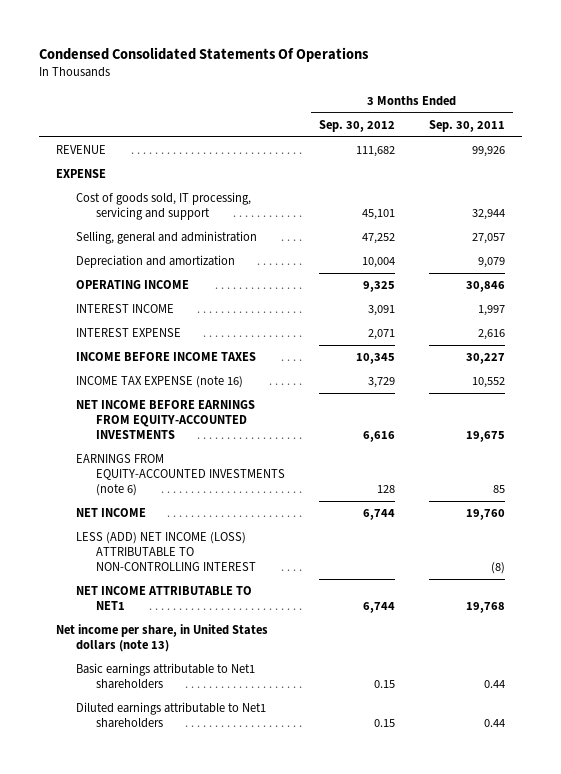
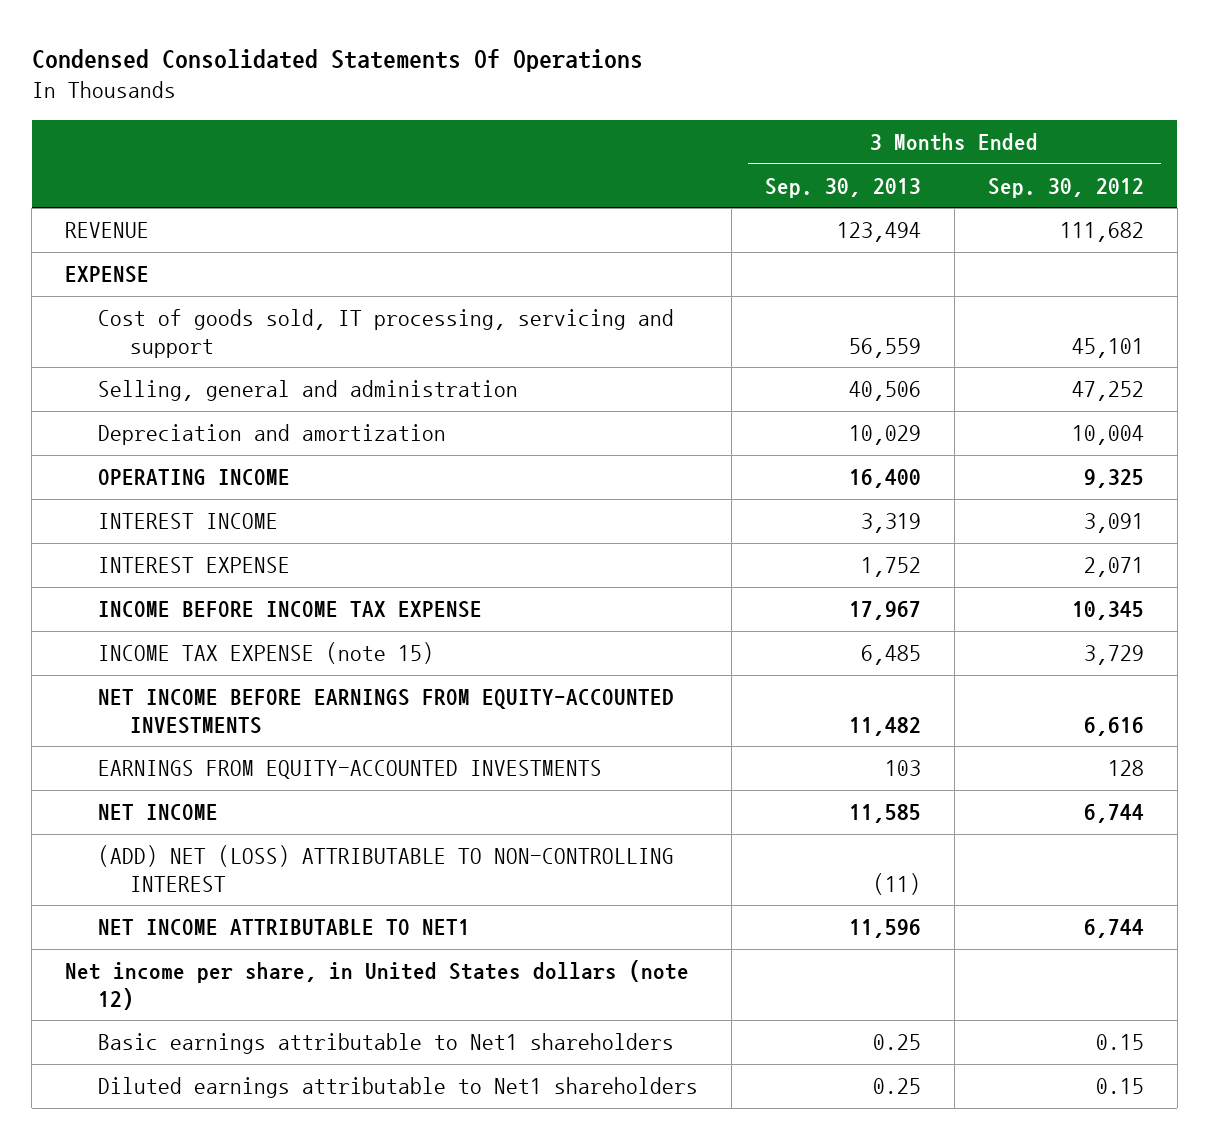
[428,119,505,132] Sep. 30, 2011 -> none
none -> [764,177,921,198] Sep. 30, 2013
[76,352,257,362] INCOME BEFORE INCOME TAXES -> [97,601,482,619] INCOME BEFORE INCOME TAX EXPENSE
[76,376,244,389] INCOME TAX EXPENSE (note 16) -> [97,642,434,665] INCOME TAX EXPENSE (note 15)
[76,454,286,497] EARNINGS FROM EQUITY-ACCOUNTED INVESTMENTS (note 6) -> [97,760,602,780] EARNINGS FROM EQUITY-ACCOUNTED INVESTMENTS
[76,532,257,572] LESS (ADD) NET INCOME (LOSS) ATTRIBUTABLE TO NON-CONTROLLING INTEREST -> [97,845,674,892] (ADD) NET (LOSS) ATTRIBUTABLE TO NON-CONTROLLING INTEREST
[56,624,269,653] Net income per share, in United States dollars (note 13) -> [65,960,690,1010] Net income per share, in United States dollars (note 12)

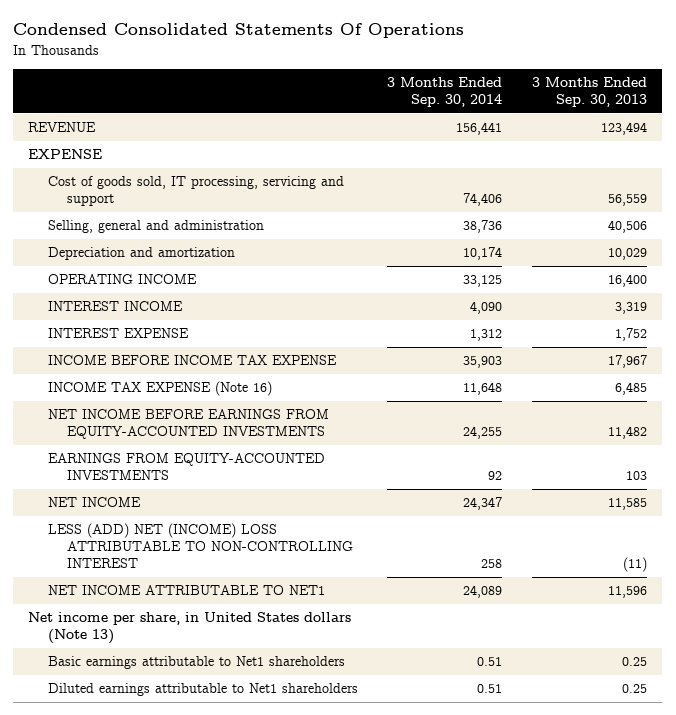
[987,177,1144,198] Sep. 30, 2012 -> none
none -> [387,77,503,108] 3 Months Ended Sep. 30, 2014
[97,642,434,665] INCOME TAX EXPENSE (note 15) -> [47,381,272,397] INCOME TAX EXPENSE (Note 16)
[97,845,674,892] (ADD) NET (LOSS) ATTRIBUTABLE TO NON-CONTROLLING INTEREST -> [47,523,353,569] LESS (ADD) NET (INCOME) LOSS ATTRIBUTABLE TO NON-CONTROLLING INTEREST
[65,960,690,1010] Net income per share, in United States dollars (note 12) -> [28,612,352,645] Net income per share, in United States dollars (Note 13)

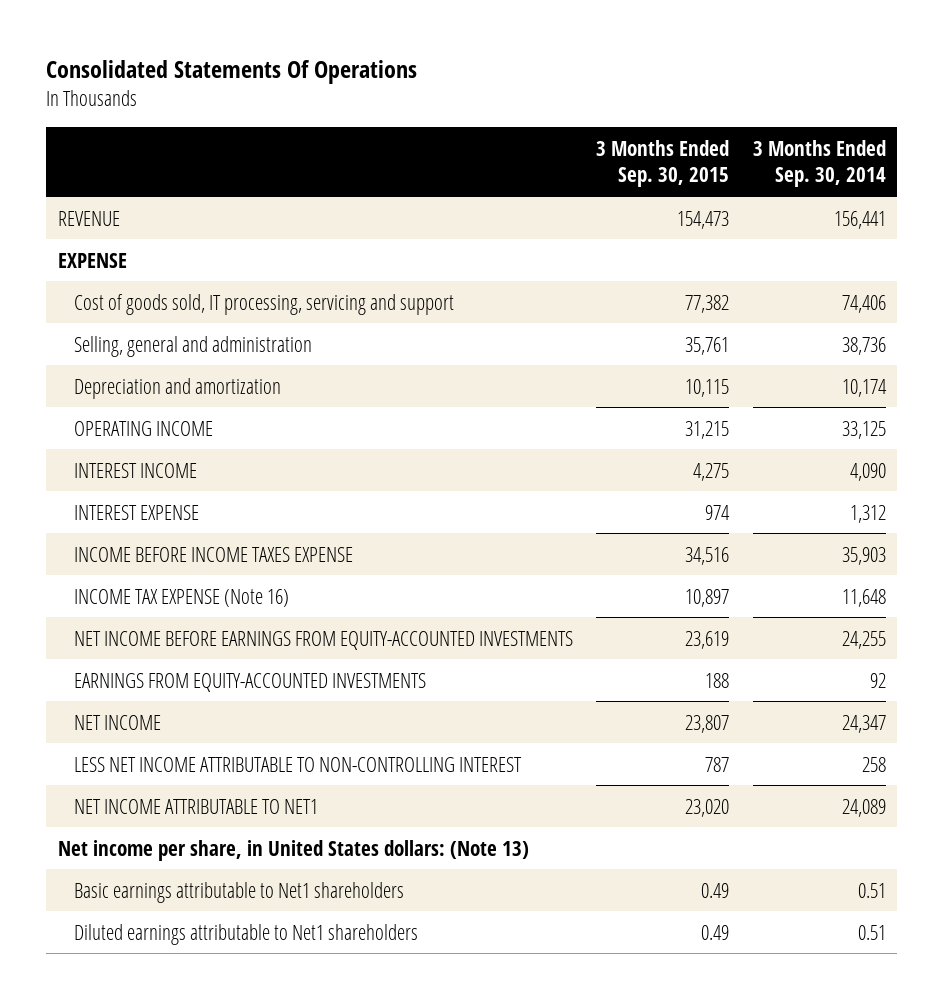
[13,23,465,39] Condensed Consolidated Statements Of Operations -> [45,60,417,85] Consolidated Statements Of Operations
[532,77,648,108] 3 Months Ended Sep. 30, 2013 -> none
none -> [596,139,730,188] 3 Months Ended Sep. 30, 2015
[47,355,337,366] INCOME BEFORE INCOME TAX EXPENSE -> [74,546,354,562] INCOME BEFORE INCOME TAXES EXPENSE
[47,523,353,569] LESS (ADD) NET (INCOME) LOSS ATTRIBUTABLE TO NON-CONTROLLING INTEREST -> [74,756,523,772] LESS NET INCOME ATTRIBUTABLE TO NON-CONTROLLING INTEREST
[28,612,352,645] Net income per share, in United States dollars (Note 13) -> [57,839,529,861] Net income per share, in United States dollars: (Note 13)

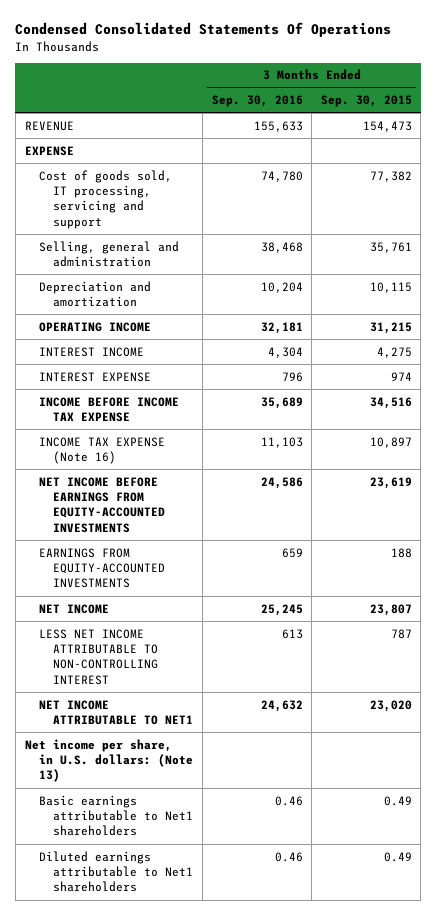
[45,60,417,85] Consolidated Statements Of Operations -> [15,22,392,38] Condensed Consolidated Statements Of Operations
[752,139,886,188] 3 Months Ended Sep. 30, 2014 -> none
none -> [211,94,303,107] Sep. 30, 2016
[74,546,354,562] INCOME BEFORE INCOME TAXES EXPENSE -> [38,396,179,422] INCOME BEFORE INCOME TAX EXPENSE
[57,839,529,861] Net income per share, in United States dollars: (Note 13) -> [24,738,193,783] Net income per share, in U.S. dollars: (Note 13)

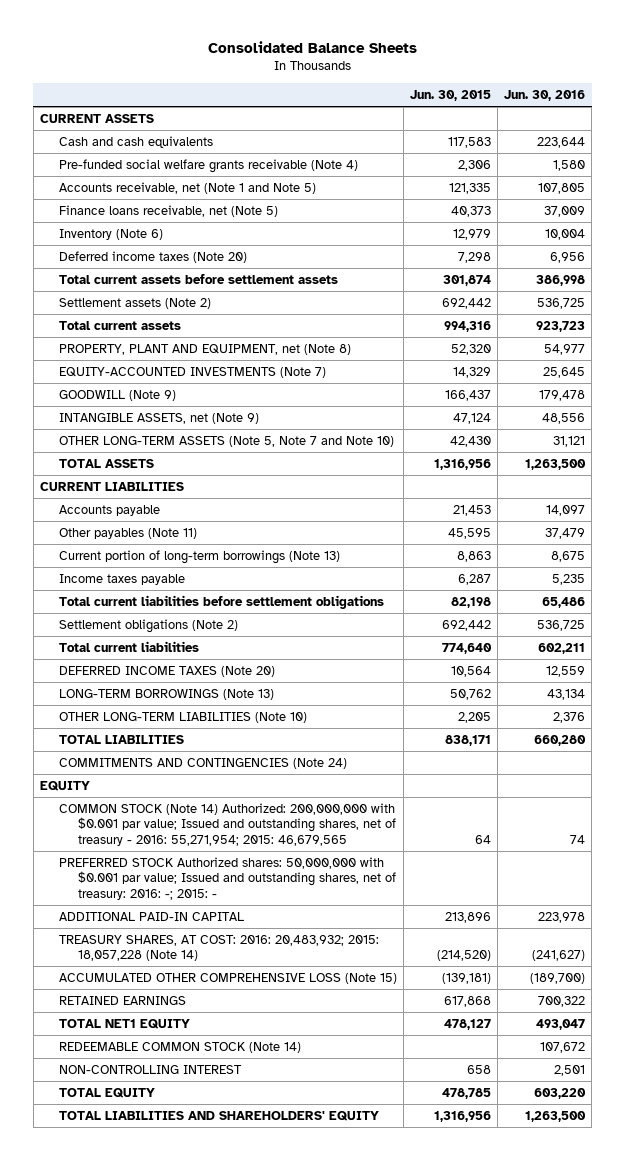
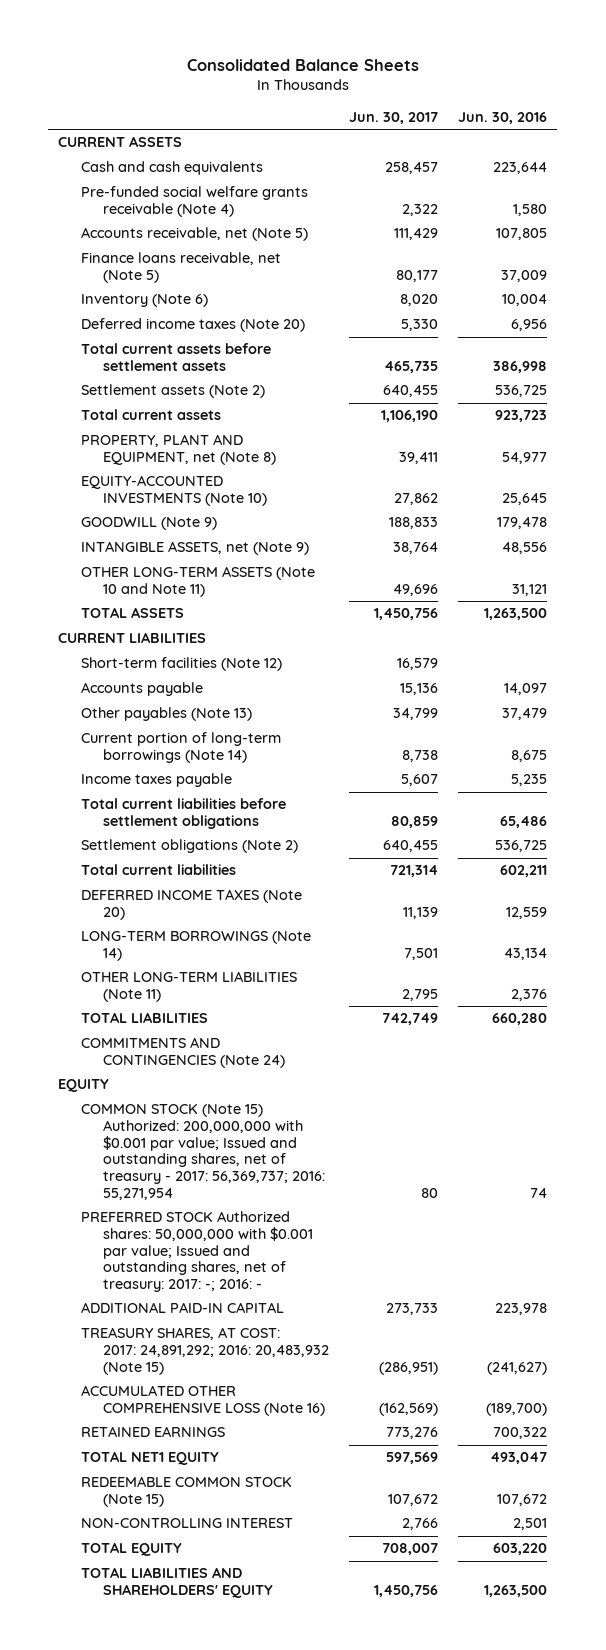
[410,90,492,102] Jun. 30, 2015 -> none
none -> [348,111,438,124] Jun. 30, 2017
[59,181,317,194] Accounts receivable, net (Note 1 and Note 5) -> [80,227,308,242] Accounts receivable, net (Note 5)
[59,366,327,378] EQUITY-ACCOUNTED INVESTMENTS (Note 7) -> [80,475,267,507] EQUITY-ACCOUNTED INVESTMENTS (Note 10)
[59,435,395,447] OTHER LONG-TERM ASSETS (Note 5, Note 7 and Note 10) -> [80,566,315,598] OTHER LONG-TERM ASSETS (Note 10 and Note 11)
none -> [80,657,282,672] Short-term facilities (Note 12)
[59,527,198,539] Other payables (Note 11) -> [80,707,252,722] Other payables (Note 13)
[59,549,341,564] Current portion of long-term borrowings (Note 13) -> [80,732,281,764] Current portion of long-term borrowings (Note 14)
[59,688,275,700] LONG-TERM BORROWINGS (Note 13) -> [80,931,311,962] LONG-TERM BORROWINGS (Note 14)
[59,711,308,723] OTHER LONG-TERM LIABILITIES (Note 10) -> [80,971,297,1003] OTHER LONG-TERM LIABILITIES (Note 11)
[59,802,397,847] COMMON STOCK (Note 14) Authorized: 200,000,000 with $0.001 par value; Issued and outstanding shares, net of treasury - 2016: 55,271,954; 2015: 46,679,565 -> [80,1104,325,1200] COMMON STOCK (Note 15) Authorized: 200,000,000 with $0.001 par value; Issued and outstanding shares, net of treasury - 2017: 56,369,737; 2016: 55,271,954
[59,856,397,901] PREFERRED STOCK Authorized shares: 50,000,000 with $0.001 par value; Issued and outstanding shares, net of treasury: 2016: -; 2015: - -> [80,1211,313,1293] PREFERRED STOCK Authorized shares: 50,000,000 with $0.001 par value; Issued and outstanding shares, net of treasury: 2017: -; 2016: -
[59,934,380,962] TREASURY SHARES, AT COST: 2016: 20,483,932; 2015: 18,057,228 (Note 14) -> [80,1327,329,1375] TREASURY SHARES, AT COST: 2017: 24,891,292; 2016: 20,483,932 (Note 15)
[59,972,398,984] ACCUMULATED OTHER COMPREHENSIVE LOSS (Note 15) -> [80,1385,325,1417] ACCUMULATED OTHER COMPREHENSIVE LOSS (Note 16)
[59,1041,302,1053] REDEEMABLE COMMON STOCK (Note 14) -> [80,1476,292,1508] REDEEMABLE COMMON STOCK (Note 15)

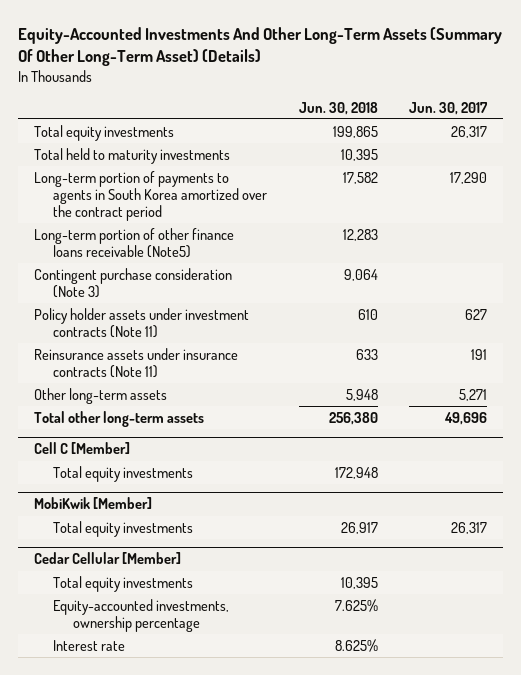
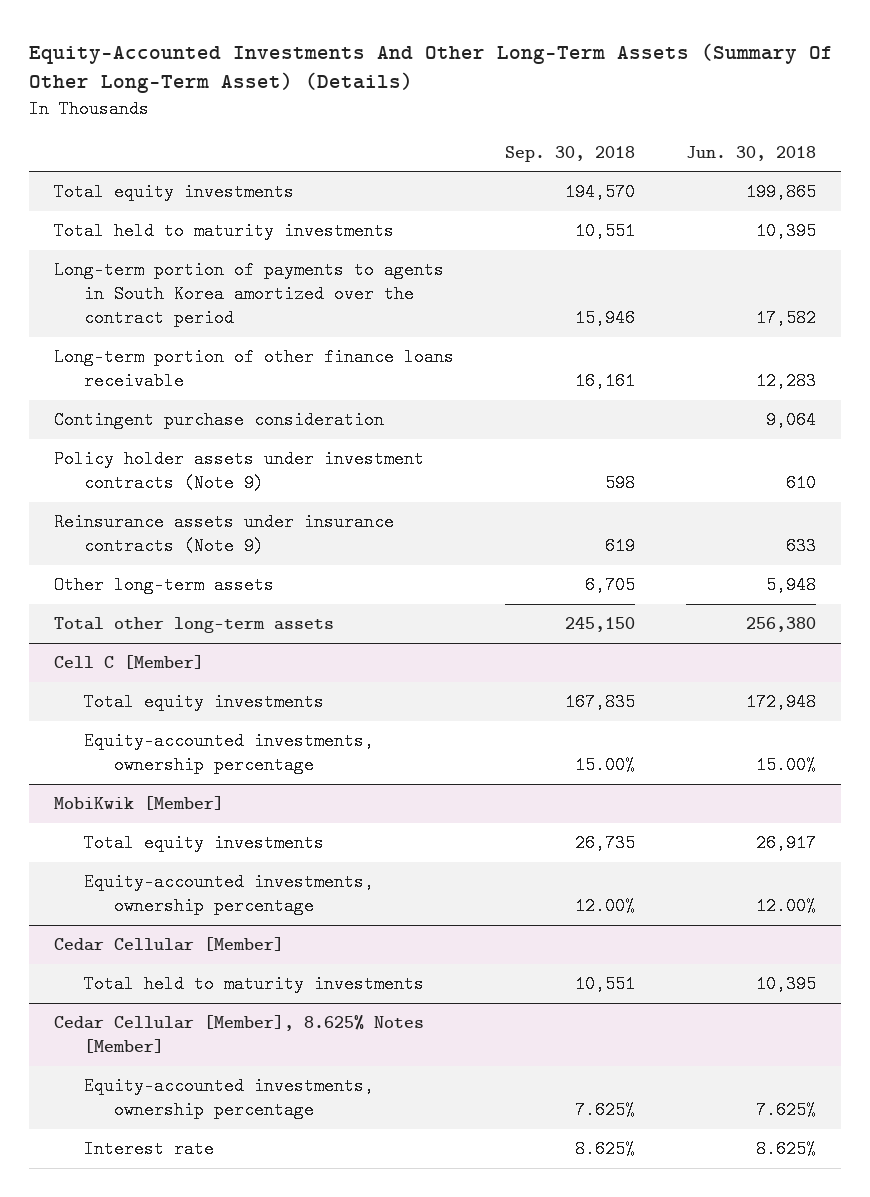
[409,101,489,115] Jun. 30, 2017 -> none
none -> [505,145,636,162] Sep. 30, 2018
[33,227,234,258] Long-term portion of other finance loans receivable (Note5) -> [54,348,455,391] Long-term portion of other finance loans receivable
[33,267,232,298] Contingent purchase consideration (Note 3) -> [54,411,385,430] Contingent purchase consideration
[33,307,249,338] Policy holder assets under investment contracts (Note 11) -> [54,450,425,493] Policy holder assets under investment contracts (Note 9)
[33,347,238,378] Reinsurance assets under insurance contracts (Note 11) -> [54,513,395,556] Reinsurance assets under insurance contracts (Note 9)
none -> [84,732,375,775] Equity-accounted investments, ownership percentage
none -> [84,873,375,916] Equity-accounted investments, ownership percentage
[53,575,194,592] Total equity investments -> [84,975,425,994] Total held to maturity investments
none -> [54,1015,425,1054] Cedar Cellular [Member], 8.625% Notes [Member]

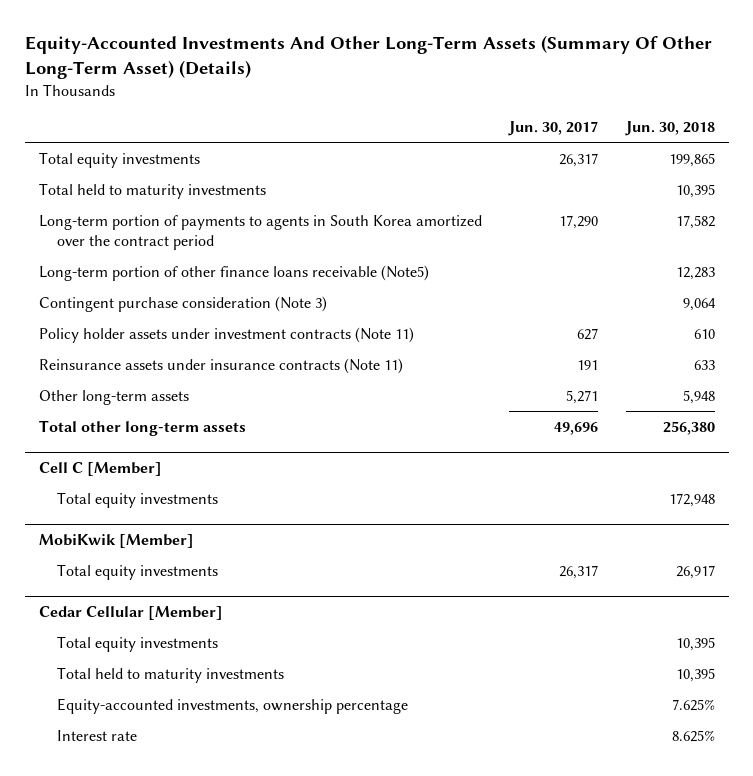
[505,145,636,162] Sep. 30, 2018 -> none
none -> [508,120,599,136] Jun. 30, 2017
[54,348,455,391] Long-term portion of other finance loans receivable -> [38,264,429,281] Long-term portion of other finance loans receivable (Note5)
[54,411,385,430] Contingent purchase consideration -> [38,295,327,312] Contingent purchase consideration (Note 3)
[54,450,425,493] Policy holder assets under investment contracts (Note 9) -> [38,326,414,343] Policy holder assets under investment contracts (Note 11)
[54,513,395,556] Reinsurance assets under insurance contracts (Note 9) -> [38,357,403,374] Reinsurance assets under insurance contracts (Note 11)
[84,732,375,775] Equity-accounted investments, ownership percentage -> none
[84,873,375,916] Equity-accounted investments, ownership percentage -> none
none -> [56,635,218,652] Total equity investments
[54,1015,425,1054] Cedar Cellular [Member], 8.625% Notes [Member] -> none

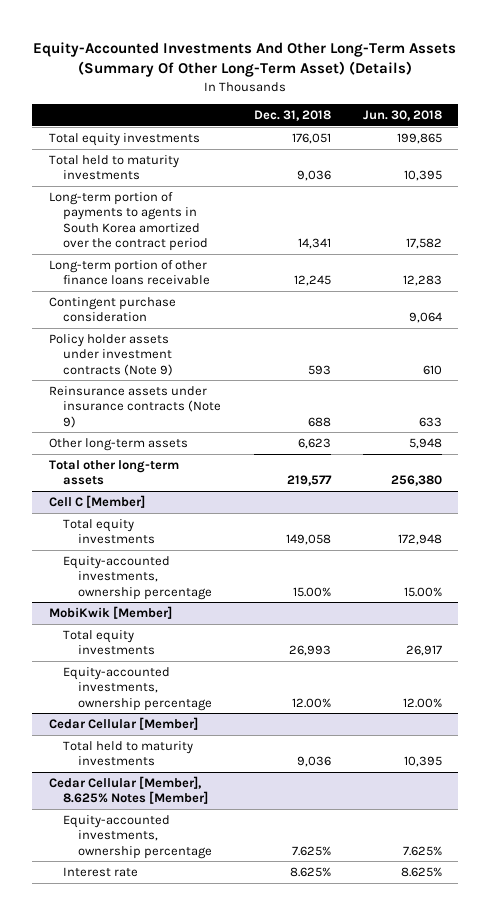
[508,120,599,136] Jun. 30, 2017 -> none
none -> [253,109,331,121] Dec. 31, 2018
[38,264,429,281] Long-term portion of other finance loans receivable (Note5) -> [48,260,211,286] Long-term portion of other finance loans receivable
[38,295,327,312] Contingent purchase consideration (Note 3) -> [48,297,176,323] Contingent purchase consideration
[38,326,414,343] Policy holder assets under investment contracts (Note 11) -> [48,334,174,376] Policy holder assets under investment contracts (Note 9)
[38,357,403,374] Reinsurance assets under insurance contracts (Note 11) -> [48,386,222,428] Reinsurance assets under insurance contracts (Note 9)
none -> [63,556,212,600] Equity-accounted investments, ownership percentage
none -> [63,667,212,711] Equity-accounted investments, ownership percentage
[56,635,218,652] Total equity investments -> none
none -> [48,776,209,805] Cedar Cellular [Member], 8.625% Notes [Member]

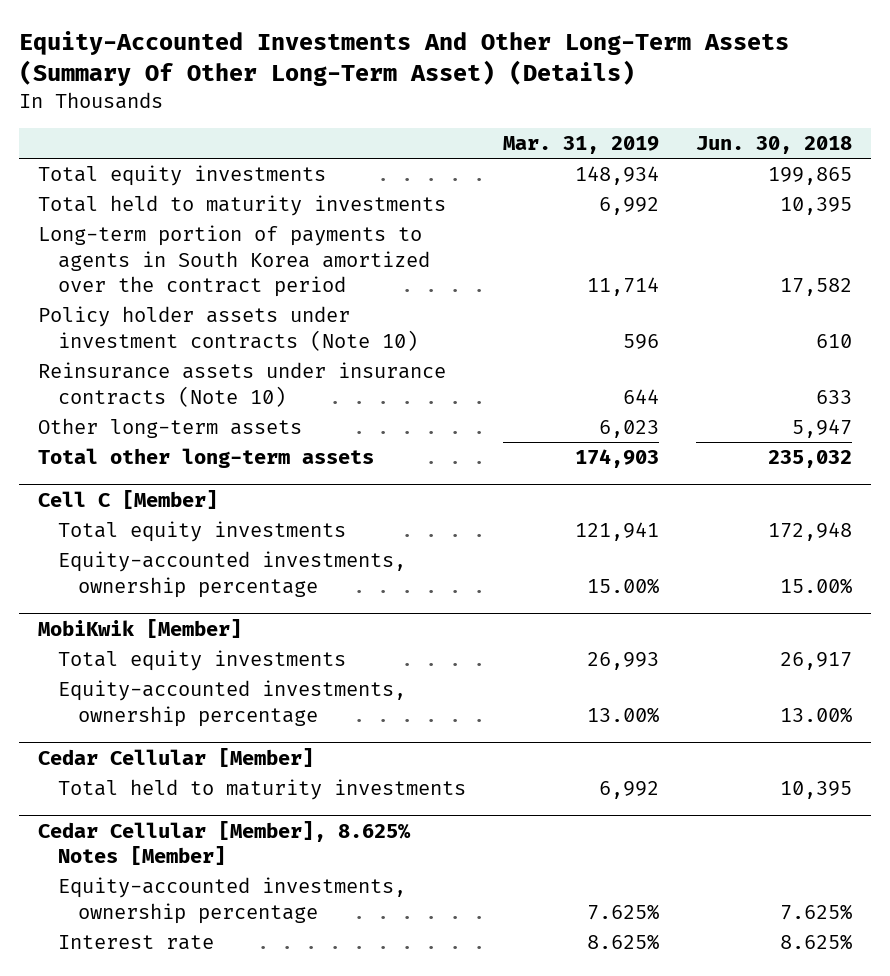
[253,109,331,121] Dec. 31, 2018 -> none
none -> [503,136,660,155] Mar. 31, 2019
[48,260,211,286] Long-term portion of other finance loans receivable -> none
[48,297,176,323] Contingent purchase consideration -> none
[48,334,174,376] Policy holder assets under investment contracts (Note 9) -> [37,306,419,351] Policy holder assets under investment contracts (Note 10)
[48,386,222,428] Reinsurance assets under insurance contracts (Note 9) -> [37,362,446,407] Reinsurance assets under insurance contracts (Note 10)
[408,438,442,450] 5,948 -> [792,419,853,439] 5,947
[390,475,442,487] 256,380 -> [768,450,853,469] 235,032
[402,697,442,708] 12.00% -> [780,706,853,723] 13.00%

